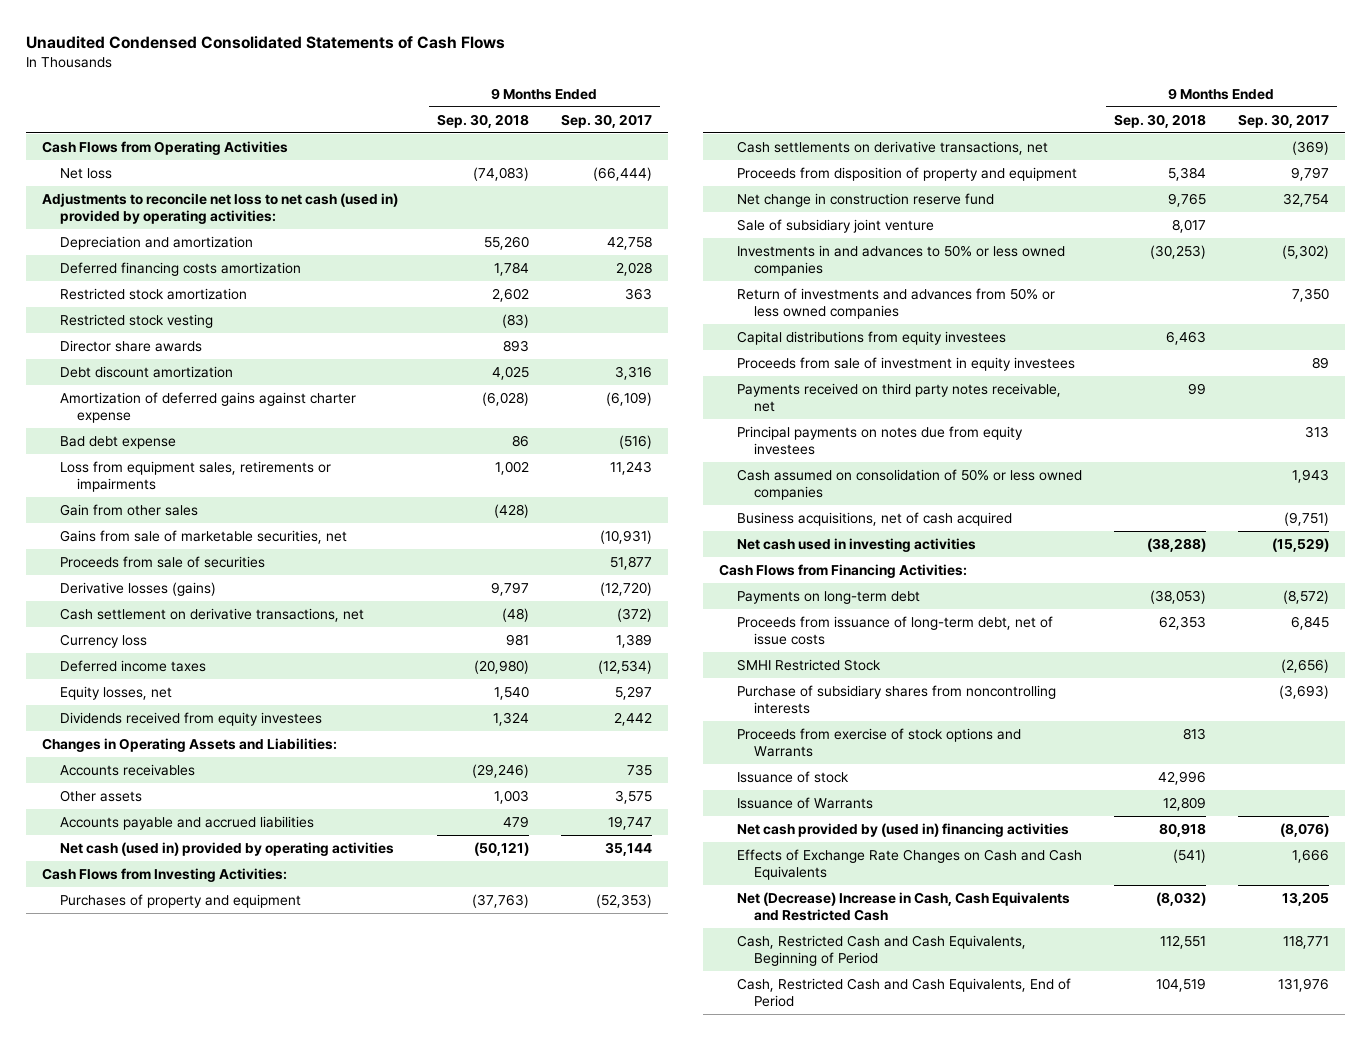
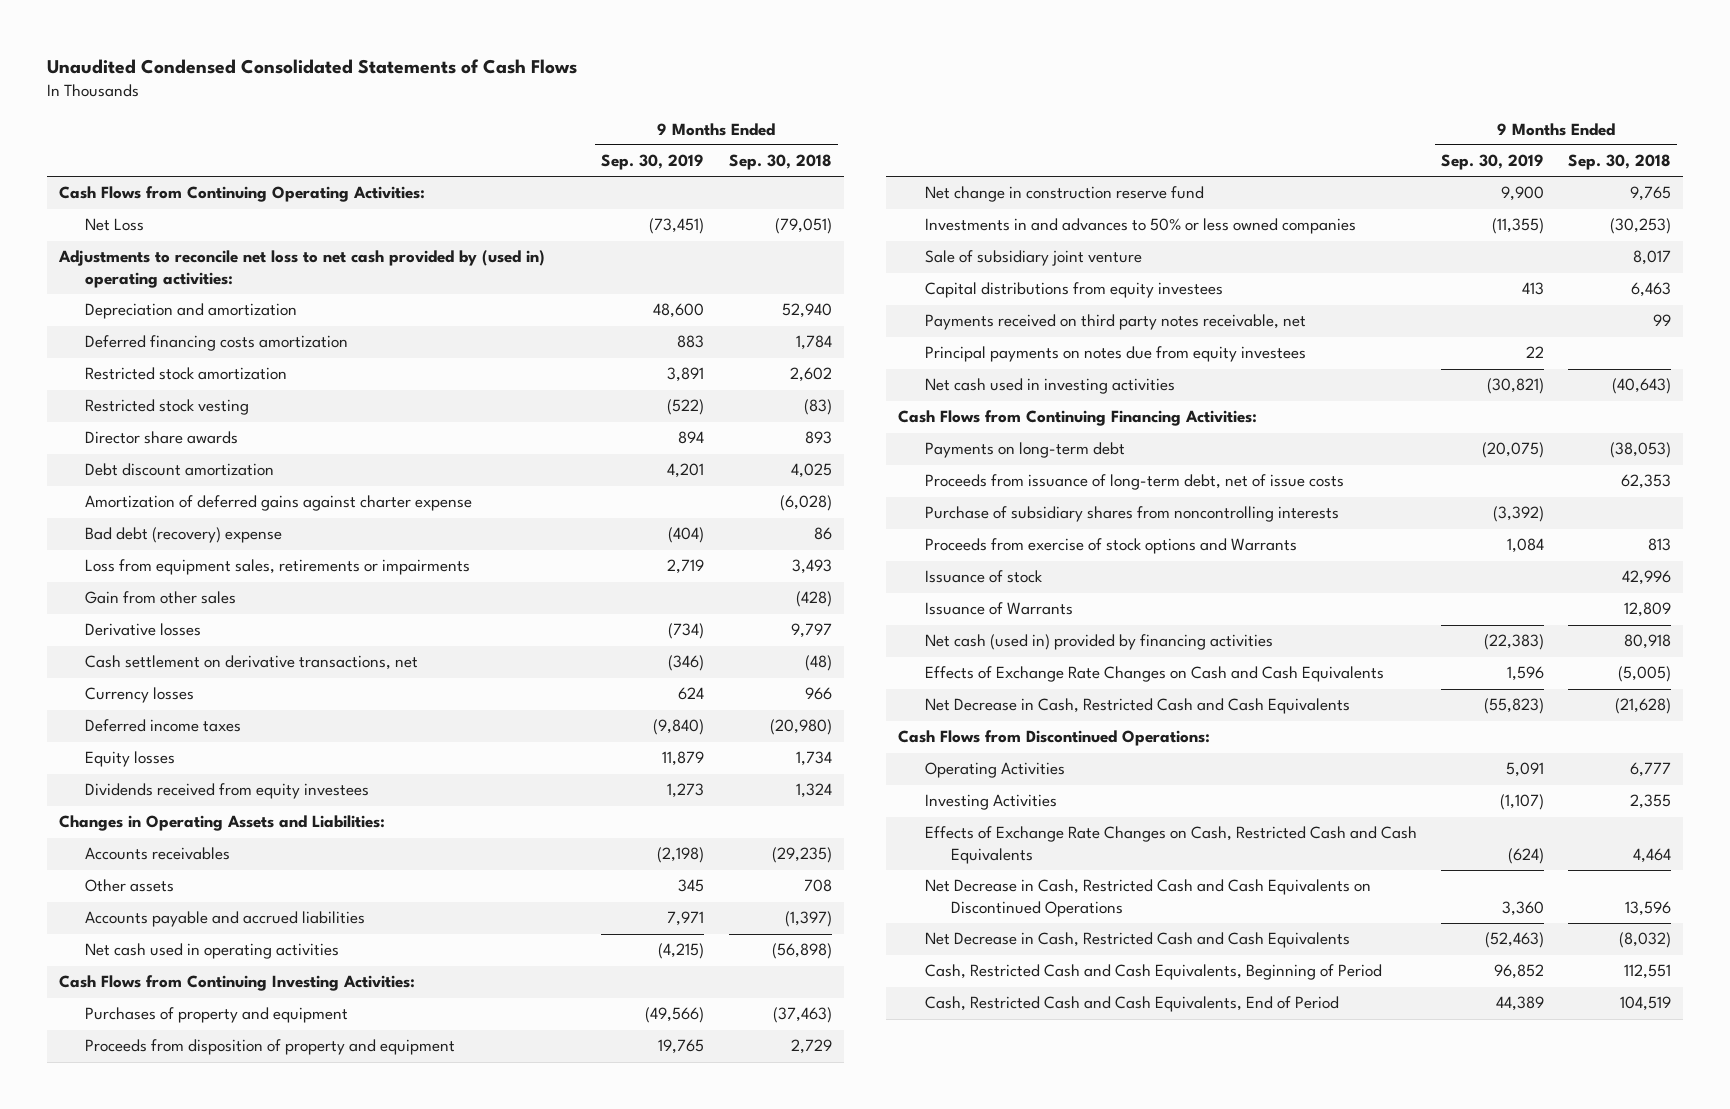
[560,113,652,128] Sep. 30, 2017 -> none
none -> [601,154,705,171] Sep. 30, 2019
[41,140,288,155] Cash Flows from Operating Activities -> [58,186,425,203] Cash Flows from Continuing Operating Activities:
[59,167,112,179] Net loss -> [85,218,145,232] Net Loss
[472,166,529,181] (74,083) -> [774,218,832,235] (79,051)
[41,192,398,225] Adjustments to reconcile net loss to net cash (used in) provided by operating activities: -> [57,250,545,288] Adjustments to reconcile net loss to net cash provided by (used in) operating activities:
[483,235,529,250] 55,260 -> [781,303,832,319] 52,940
[59,435,176,449] Bad debt expense -> [85,527,283,544] Bad debt (recovery) expense
[494,460,529,475] 1,002 -> [791,559,832,575] 3,493
[59,529,347,544] Gains from sale of marketable securities, net -> none
[59,555,265,568] Proceeds from sale of securities -> none
[59,581,216,596] Derivative losses (gains) -> [85,623,202,637] Derivative losses
[59,633,147,648] Currency loss -> [85,687,195,704] Currency losses
[505,633,529,646] 981 -> [804,687,832,701] 966
[59,685,172,700] Equity losses, net -> [85,751,176,768] Equity losses
[493,685,529,700] 1,540 -> [795,751,832,767] 1,734
[736,140,1048,155] Cash settlements on derivative transactions, net -> none
[471,763,529,778] (29,246) -> [771,847,832,864] (29,235)
[493,789,529,804] 1,003 -> [803,879,832,893] 708
[502,815,529,828] 479 -> [784,911,832,928] (1,397)
[59,841,394,856] Net cash (used in) provided by operating activities -> [85,943,340,960] Net cash used in operating activities
[473,841,529,856] (50,121) -> [771,943,832,960] (56,898)
[41,867,287,882] Cash Flows from Investing Activities: -> [58,975,415,992] Cash Flows from Continuing Investing Activities:
[471,893,529,908] (37,763) -> [772,1007,832,1024] (37,463)
[1167,166,1206,181] 5,384 -> [790,1039,832,1055] 2,729
[736,287,1055,320] Return of investments and advances from 50% or less owned companies -> none
[736,218,934,233] Sale of subsidiary joint venture -> [924,250,1142,267] Sale of subsidiary joint venture
[736,356,1075,371] Proceeds from sale of investment in equity investees -> none
[736,468,1082,501] Cash assumed on consolidation of 50% or less owned companies -> none
[736,511,1012,526] Business acquisitions, net of cash acquired -> none
[1146,537,1206,552] (38,288) -> [1612,378,1672,395] (40,643)
[718,563,967,578] Cash Flows from Financing Activities: -> [898,410,1258,427] Cash Flows from Continuing Financing Activities:
[736,658,881,671] SMHI Restricted Stock -> none
[736,822,1069,837] Net cash provided by (used in) financing activities -> [924,634,1273,651] Net cash (used in) provided by financing activities
[1172,848,1206,863] (541) -> [1618,666,1672,683] (5,005)
none -> [924,698,1350,715] Net Decrease in Cash, Restricted Cash and Cash Equivalents
none -> [898,730,1211,747] Cash Flows from Discontinued Operations:
none -> [924,762,1065,779] Operating Activities
none -> [924,794,1057,811] Investing Activities
none -> [924,826,1417,864] Effects of Exchange Rate Changes on Cash, Restricted Cash and Cash Equivalents
none -> [924,879,1371,917] Net Decrease in Cash, Restricted Cash and Cash Equivalents on Discontinued Operations
[736,891,1070,922] Net (Decrease) Increase in Cash, Cash Equivalents and Restricted Cash -> [924,932,1350,949] Net Decrease in Cash, Restricted Cash and Cash Equivalents

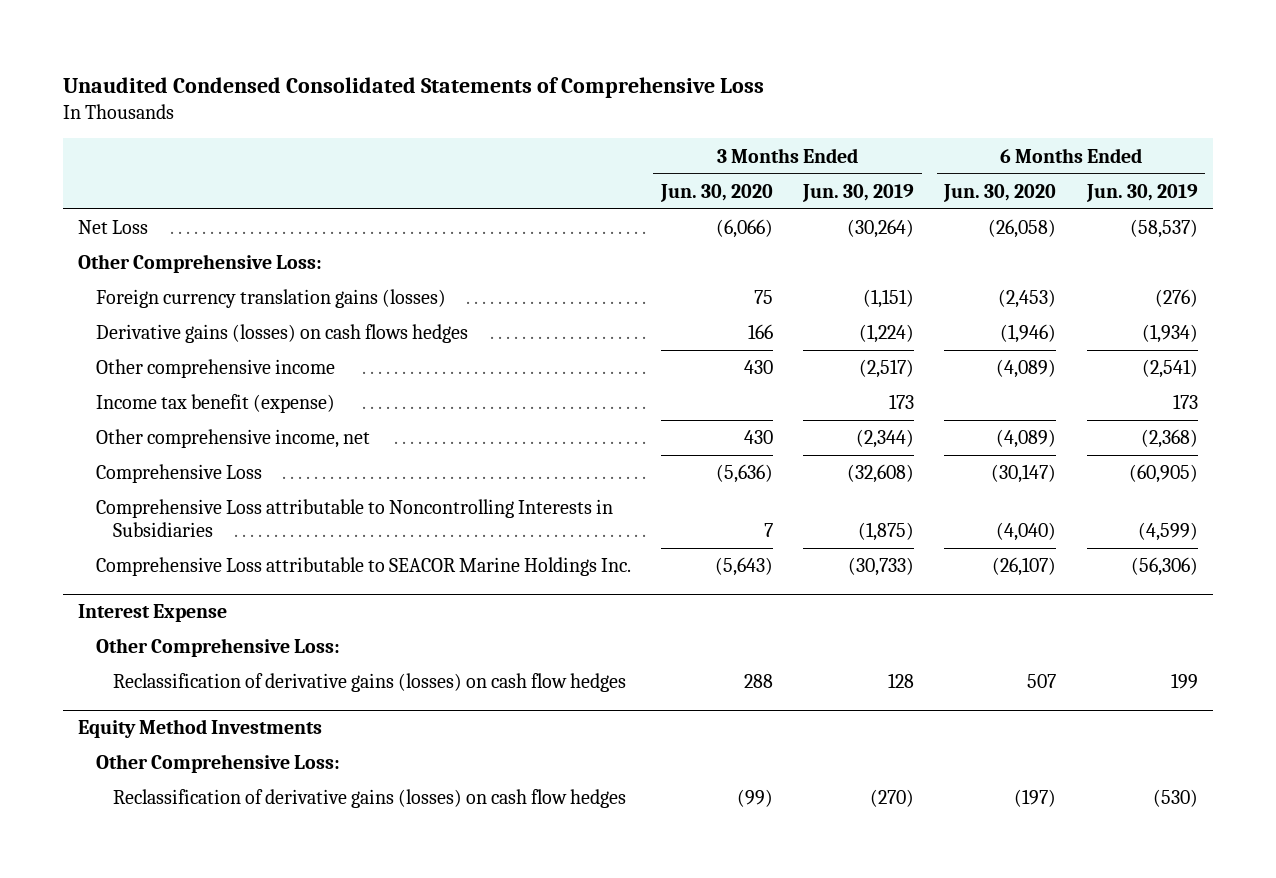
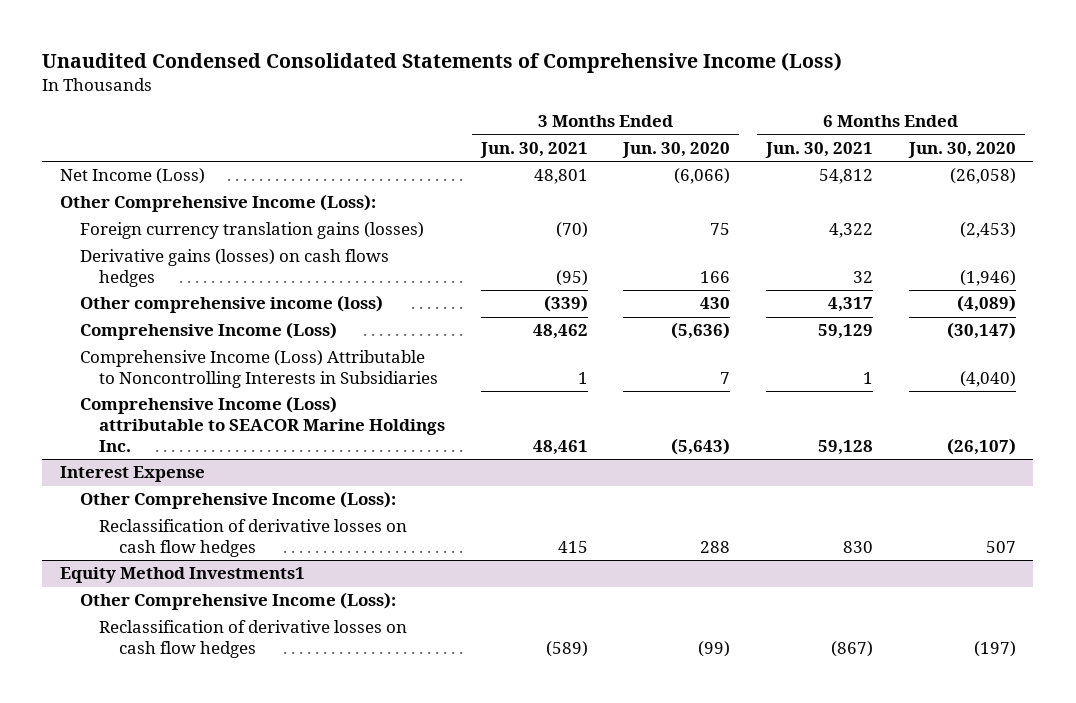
[62,76,764,98] Unaudited Condensed Consolidated Statements of Comprehensive Loss -> [42,52,843,74] Unaudited Condensed Consolidated Statements of Comprehensive Income (Loss)
[802,183,915,202] Jun. 30, 2019 -> none
[1085,183,1198,202] Jun. 30, 2019 -> none
none -> [479,141,588,158] Jun. 30, 2021
none -> [765,141,874,158] Jun. 30, 2021
[78,220,149,235] Net Loss -> [59,168,205,185] Net Income (Loss)
[78,254,323,274] Other Comprehensive Loss: -> [59,194,376,213] Other Comprehensive Income (Loss):
[95,394,335,414] Income tax benefit (expense) -> none
[95,429,370,449] Other comprehensive income, net -> none
[95,359,335,379] Other comprehensive income -> [79,295,383,314] Other comprehensive income (loss)
[95,464,262,484] Comprehensive Loss -> [79,322,337,341] Comprehensive Income (Loss)
[95,499,613,537] Comprehensive Loss attributable to Noncontrolling Interests in Subsidiaries -> [79,350,439,389] Comprehensive Income (Loss) Attributable to Noncontrolling Interests in Subsidiaries
[95,557,631,577] Comprehensive Loss attributable to SEACOR Marine Holdings Inc. -> [79,396,446,452] Comprehensive Income (Loss) attributable to SEACOR Marine Holdings Inc.
[95,638,340,658] Other Comprehensive Loss: -> [79,491,396,510] Other Comprehensive Income (Loss):
[113,673,627,693] Reclassification of derivative gains (losses) on cash flow hedges -> [99,519,408,558] Reclassification of derivative losses on cash flow hedges
[78,719,323,739] Equity Method Investments -> [59,567,305,584] Equity Method Investments1
[95,754,340,774] Other Comprehensive Loss: -> [79,592,396,611] Other Comprehensive Income (Loss):
[113,789,627,809] Reclassification of derivative gains (losses) on cash flow hedges -> [99,620,408,659] Reclassification of derivative losses on cash flow hedges

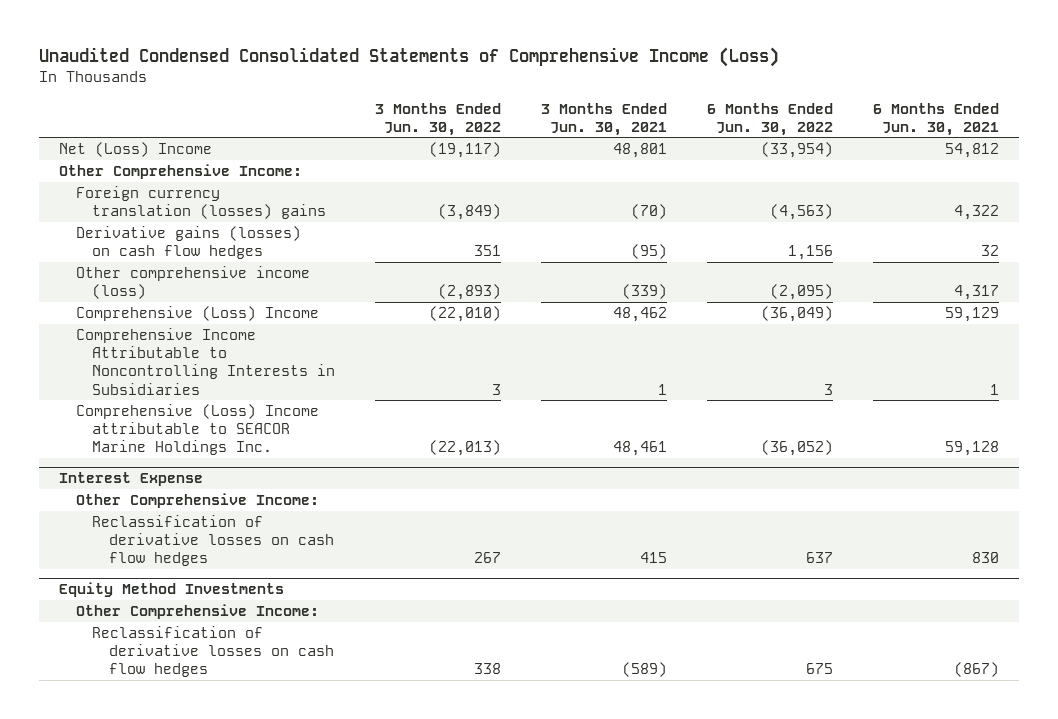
[622,141,731,158] Jun. 30, 2020 -> none
[907,141,1016,158] Jun. 30, 2020 -> none
none -> [375,102,502,136] 3 Months Ended Jun. 30, 2022
none -> [707,102,834,136] 6 Months Ended Jun. 30, 2022
[59,168,205,185] Net Income (Loss) -> [58,142,212,158] Net (Loss) Income
[59,194,376,213] Other Comprehensive Income (Loss): -> [58,164,302,180] Other Comprehensive Income:
[79,222,424,240] Foreign currency translation gains (losses) -> [75,186,327,220] Foreign currency translation (losses) gains
[79,249,389,288] Derivative gains (losses) on cash flows hedges -> [75,226,301,260] Derivative gains (losses) on cash flow hedges
[79,322,337,341] Comprehensive Income (Loss) -> [75,306,319,322] Comprehensive (Loss) Income
[79,350,439,389] Comprehensive Income (Loss) Attributable to Noncontrolling Interests in Subsidiaries -> [75,328,336,395] Comprehensive Income Attributable to Noncontrolling Interests in Subsidiaries
[79,396,446,452] Comprehensive Income (Loss) attributable to SEACOR Marine Holdings Inc. -> [75,404,319,456] Comprehensive (Loss) Income attributable to SEACOR Marine Holdings Inc.
[79,491,396,510] Other Comprehensive Income (Loss): -> [75,493,319,509] Other Comprehensive Income:
[59,567,305,584] Equity Method Investments1 -> [58,582,284,598] Equity Method Investments
[79,592,396,611] Other Comprehensive Income (Loss): -> [75,604,319,620] Other Comprehensive Income:

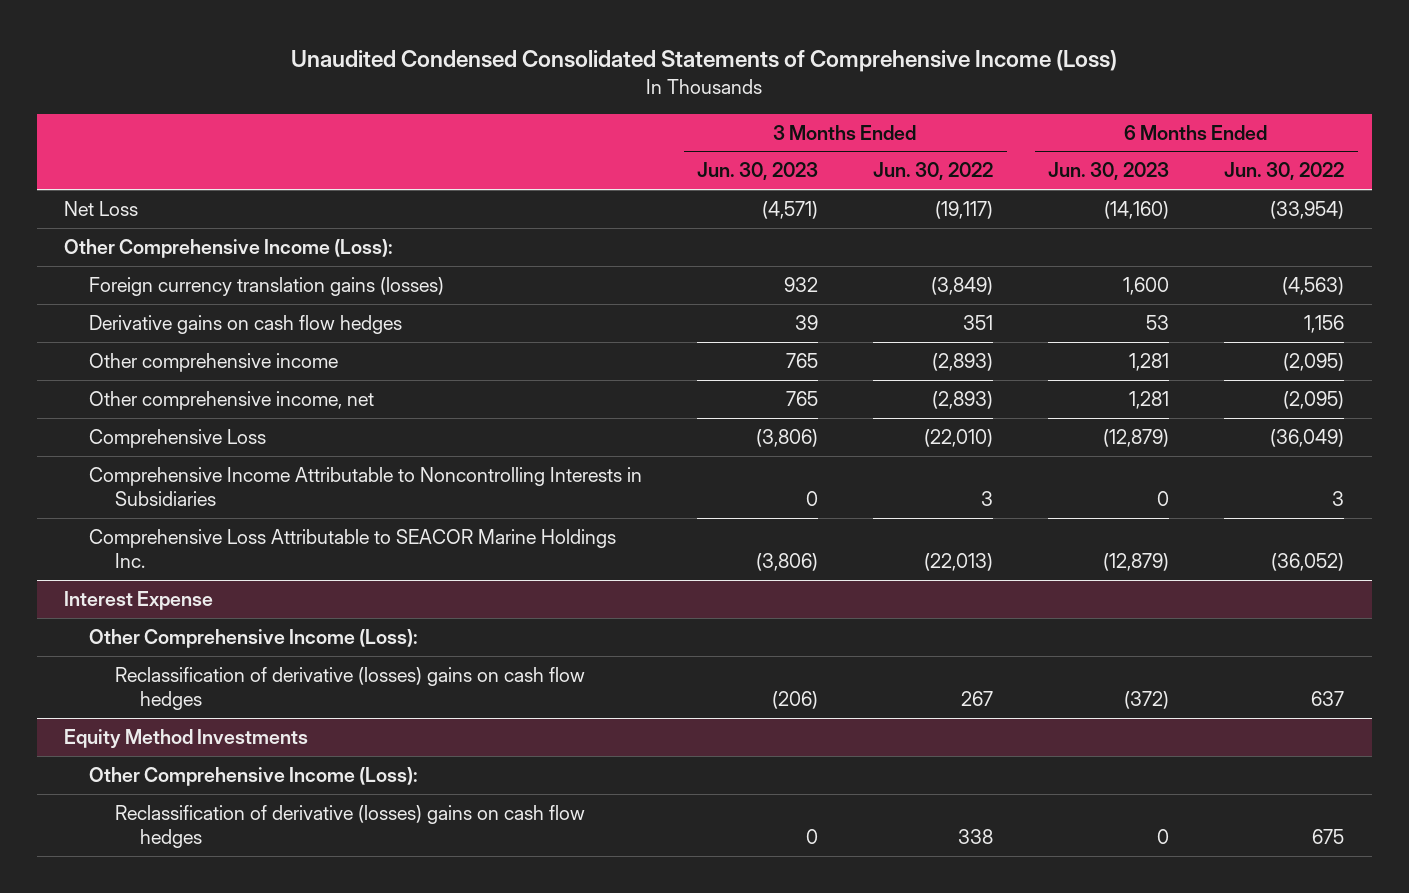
[541,102,668,136] 3 Months Ended Jun. 30, 2021 -> none
[873,102,1000,136] 6 Months Ended Jun. 30, 2021 -> none
none -> [697,162,819,181] Jun. 30, 2023
none -> [1048,162,1170,181] Jun. 30, 2023
[58,142,212,158] Net (Loss) Income -> [64,201,139,217] Net Loss
[58,164,302,180] Other Comprehensive Income: -> [64,239,394,259] Other Comprehensive Income (Loss):
[75,186,327,220] Foreign currency translation (losses) gains -> [89,277,445,297] Foreign currency translation gains (losses)
[75,226,301,260] Derivative gains (losses) on cash flow hedges -> [89,315,403,335] Derivative gains on cash flow hedges
none -> [89,353,339,373] Other comprehensive income
[75,266,310,300] Other comprehensive income (loss) -> [89,391,375,411] Other comprehensive income, net
[75,306,319,322] Comprehensive (Loss) Income -> [89,429,267,449] Comprehensive Loss
[75,404,319,456] Comprehensive (Loss) Income attributable to SEACOR Marine Holdings Inc. -> [89,529,617,568] Comprehensive Loss Attributable to SEACOR Marine Holdings Inc.
[75,493,319,509] Other Comprehensive Income: -> [89,629,419,649] Other Comprehensive Income (Loss):
[92,515,335,567] Reclassification of derivative losses on cash flow hedges -> [114,667,585,710] Reclassification of derivative (losses) gains on cash flow hedges
[75,604,319,620] Other Comprehensive Income: -> [89,767,419,787] Other Comprehensive Income (Loss):
[92,626,335,678] Reclassification of derivative losses on cash flow hedges -> [114,805,585,848] Reclassification of derivative (losses) gains on cash flow hedges

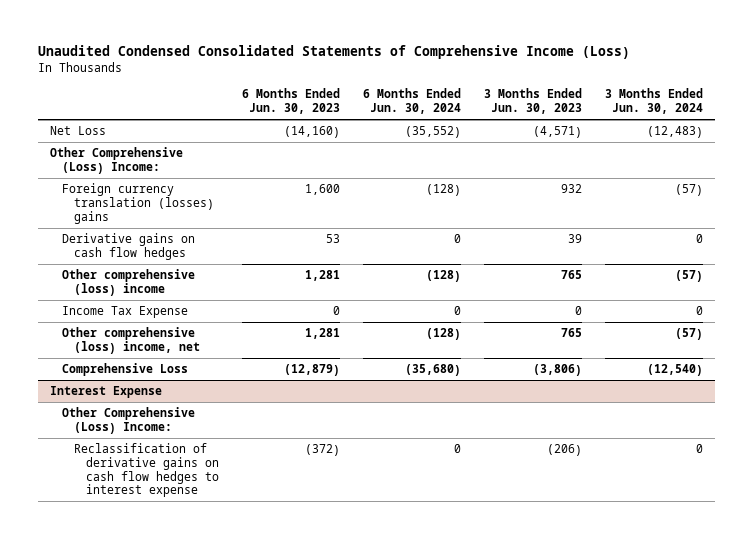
[873,162,994,181] Jun. 30, 2022 -> none
[1224,162,1345,181] Jun. 30, 2022 -> none
none -> [363,88,462,114] 6 Months Ended Jun. 30, 2024
none -> [605,88,704,114] 3 Months Ended Jun. 30, 2024
[64,239,394,259] Other Comprehensive Income (Loss): -> [50,147,184,174] Other Comprehensive (Loss) Income:
[89,277,445,297] Foreign currency translation gains (losses) -> [61,183,214,224] Foreign currency translation (losses) gains
[89,353,339,373] Other comprehensive income -> [61,269,195,296] Other comprehensive (loss) income
none -> [61,306,188,319] Income Tax Expense
[89,391,375,411] Other comprehensive income, net -> [61,327,200,354] Other comprehensive (loss) income, net
[89,467,643,506] Comprehensive Income Attributable to Noncontrolling Interests in Subsidiaries -> none
[89,529,617,568] Comprehensive Loss Attributable to SEACOR Marine Holdings Inc. -> none
[64,729,309,749] Equity Method Investments -> none
[89,767,419,787] Other Comprehensive Income (Loss): -> none
[114,805,585,848] Reclassification of derivative (losses) gains on cash flow hedges -> none
[89,629,419,649] Other Comprehensive Income (Loss): -> [61,407,195,434] Other Comprehensive (Loss) Income:
[114,667,585,710] Reclassification of derivative (losses) gains on cash flow hedges -> [73,443,219,498] Reclassification of derivative gains on cash flow hedges to interest expense

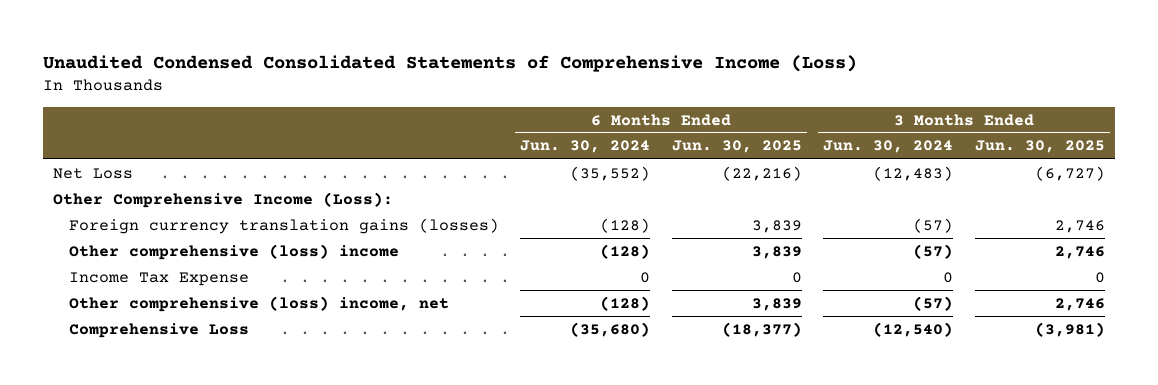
[241,88,340,114] 6 Months Ended Jun. 30, 2023 -> none
[484,88,583,114] 3 Months Ended Jun. 30, 2023 -> none
none -> [671,140,802,154] Jun. 30, 2025
none -> [974,140,1105,154] Jun. 30, 2025
[61,233,195,260] Derivative gains on cash flow hedges -> none
[50,147,184,174] Other Comprehensive (Loss) Income: -> [53,191,394,208] Other Comprehensive Income (Loss):
[61,183,214,224] Foreign currency translation (losses) gains -> [68,217,499,234] Foreign currency translation gains (losses)
[50,386,163,399] Interest Expense -> none
[61,407,195,434] Other Comprehensive (Loss) Income: -> none
[73,443,219,498] Reclassification of derivative gains on cash flow hedges to interest expense -> none

